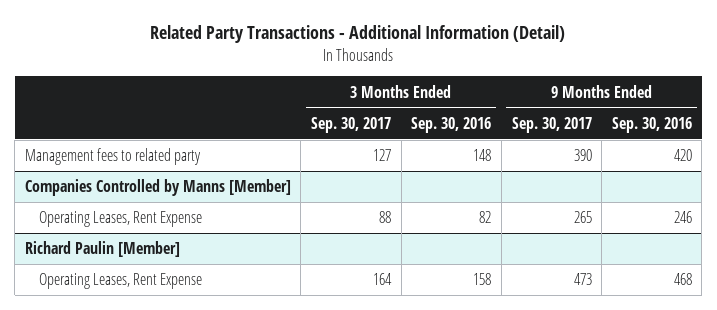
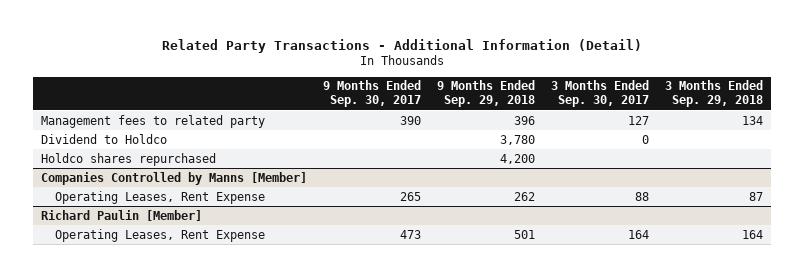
[411,116,492,133] Sep. 30, 2016 -> none
[611,116,692,133] Sep. 30, 2016 -> none
none -> [436,80,535,108] 9 Months Ended Sep. 29, 2018
none -> [665,80,764,108] 3 Months Ended Sep. 29, 2018
none -> [40,133,167,144] Dividend to Holdco
none -> [40,152,216,166] Holdco shares repurchased

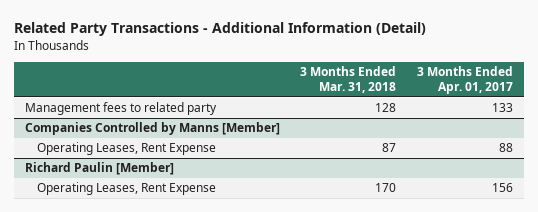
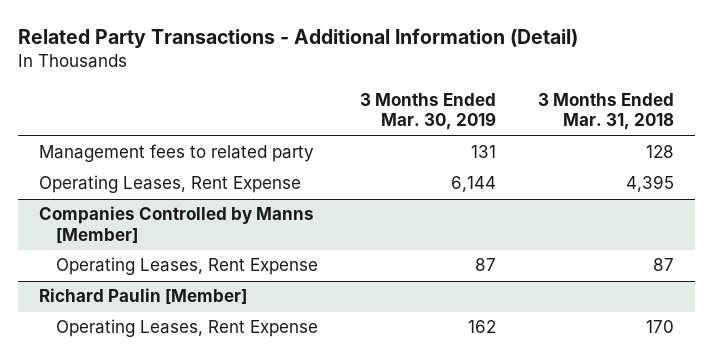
[417,66,514,94] 3 Months Ended Apr. 01, 2017 -> none
none -> [359,92,496,131] 3 Months Ended Mar. 30, 2019
none -> [39,175,302,194] Operating Leases, Rent Expense

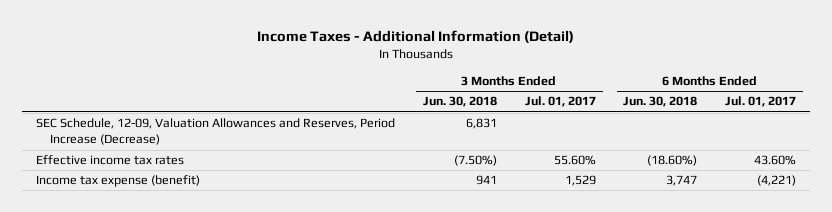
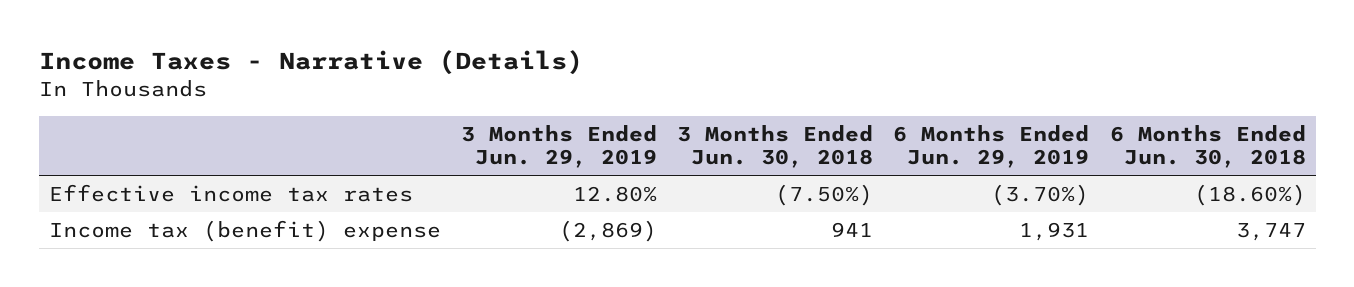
[257,30,575,44] Income Taxes - Additional Information (Detail) -> [38,50,583,76] Income Taxes - Narrative (Details)
[524,96,596,108] Jul. 01, 2017 -> none
[725,96,797,108] Jul. 01, 2017 -> none
none -> [461,124,658,169] 3 Months Ended Jun. 29, 2019
none -> [893,124,1090,169] 6 Months Ended Jun. 29, 2019
[36,118,396,146] SEC Schedule, 12-09, Valuation Allowances and Reserves, Period Increase (Decrease) -> none
[36,175,201,188] Income tax expense (benefit) -> [48,219,441,242] Income tax (benefit) expense

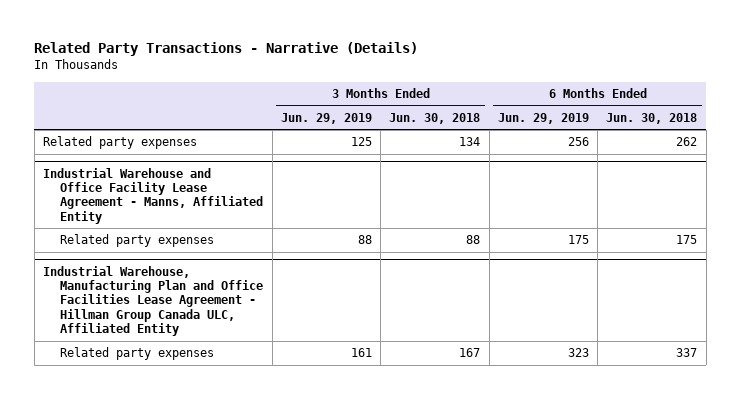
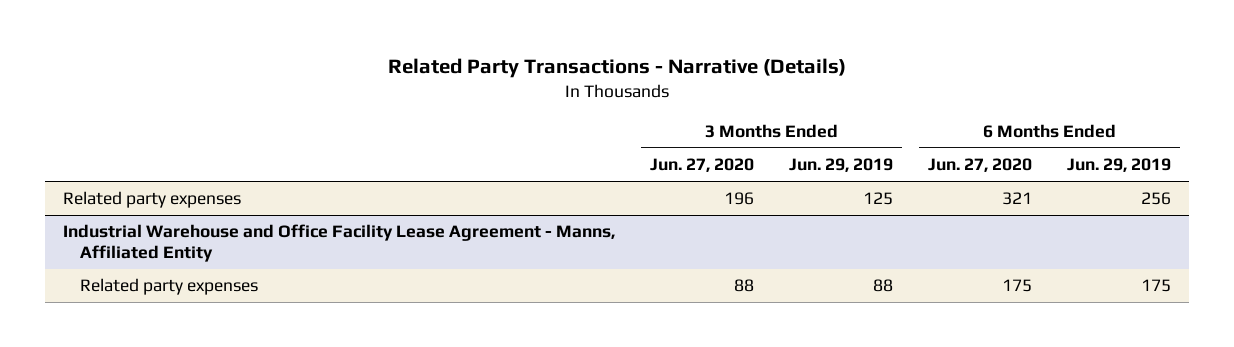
[389,112,481,124] Jun. 30, 2018 -> none
[606,112,698,124] Jun. 30, 2018 -> none
none -> [650,158,755,173] Jun. 27, 2020
none -> [928,158,1033,173] Jun. 27, 2020
[42,265,264,337] Industrial Warehouse, Manufacturing Plan and Office Facilities Lease Agreement - Hillman Group Canada ULC, Affiliated Entity -> none
[60,347,215,361] Related party expenses -> none

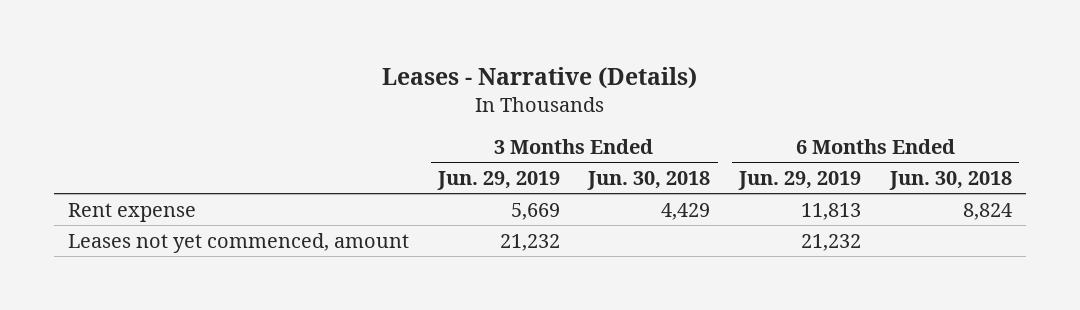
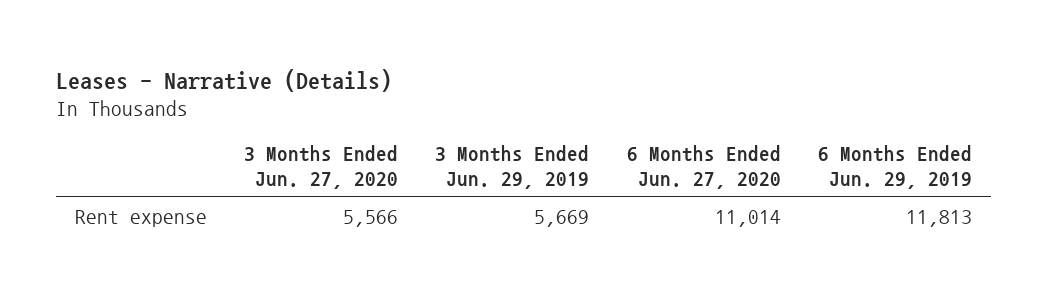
[587,171,711,191] Jun. 30, 2018 -> none
[888,171,1012,191] Jun. 30, 2018 -> none
none -> [244,145,399,189] 3 Months Ended Jun. 27, 2020
none -> [626,145,781,189] 6 Months Ended Jun. 27, 2020
[68,232,410,253] Leases not yet commenced, amount -> none

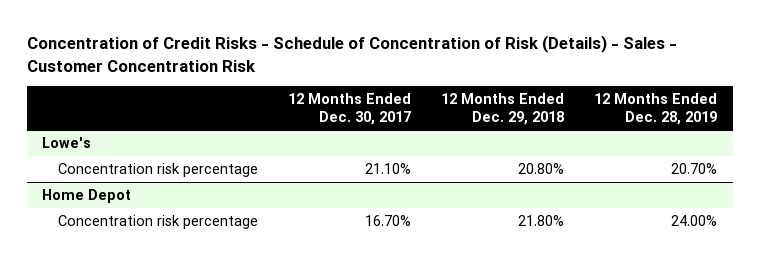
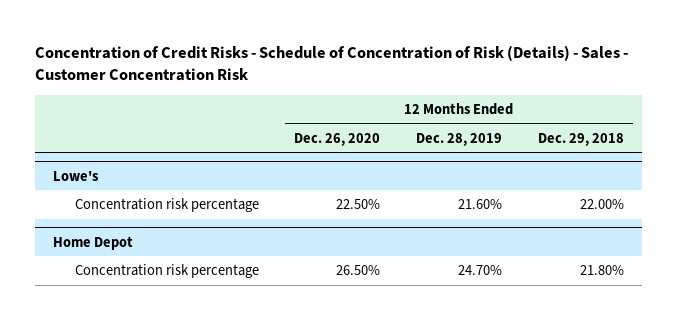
[287,93,411,125] 12 Months Ended Dec. 30, 2017 -> none
none -> [294,132,381,146] Dec. 26, 2020
[518,163,565,175] 20.80% -> [579,199,624,210] 22.00%
[671,163,718,175] 20.70% -> [457,199,502,210] 21.60%
[671,215,718,227] 24.00% -> [457,265,502,276] 24.70%

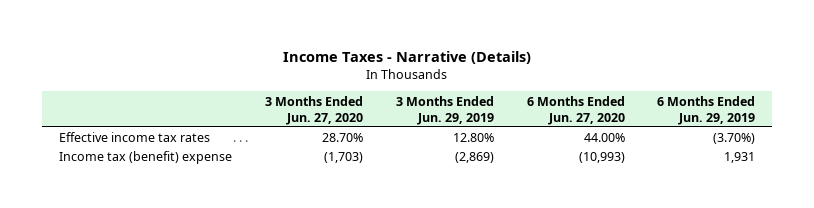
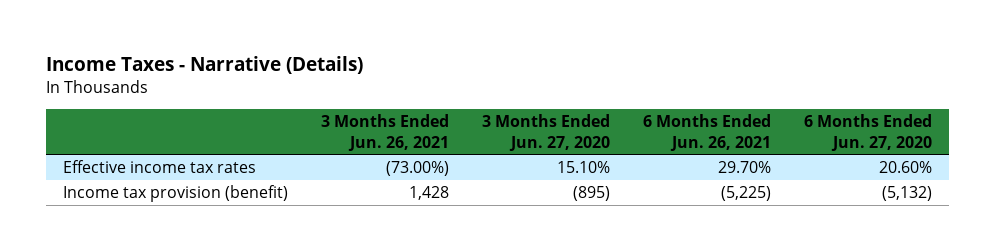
[395,95,494,125] 3 Months Ended Jun. 29, 2019 -> none
[657,95,756,125] 6 Months Ended Jun. 29, 2019 -> none
none -> [320,114,449,151] 3 Months Ended Jun. 26, 2021
none -> [643,114,772,151] 6 Months Ended Jun. 26, 2021
[321,133,363,143] 28.70% -> [557,161,611,174] 15.10%
[583,133,625,143] 44.00% -> [879,161,933,174] 20.60%
[58,151,232,165] Income tax (benefit) expense -> [62,185,288,203] Income tax provision (benefit)
[323,152,363,164] (1,703) -> [573,186,611,202] (895)
[578,152,625,164] (10,993) -> [882,186,933,202] (5,132)

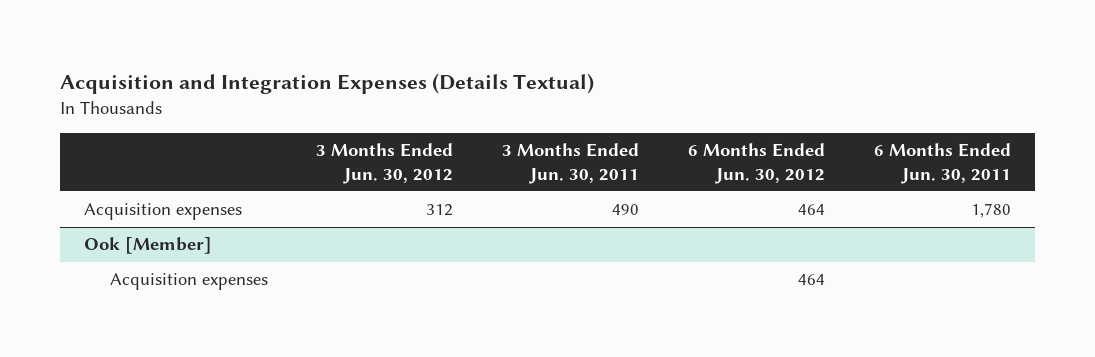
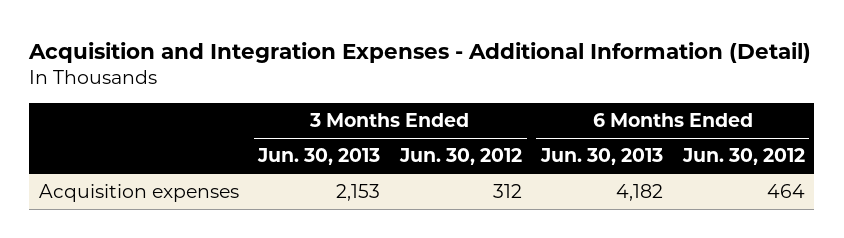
[59,72,594,94] Acquisition and Integration Expenses (Details Textual) -> [28,41,812,63] Acquisition and Integration Expenses - Additional Information (Detail)
[502,143,640,184] 3 Months Ended Jun. 30, 2011 -> none
[873,143,1011,184] 6 Months Ended Jun. 30, 2011 -> none
none -> [257,148,381,166] Jun. 30, 2013
none -> [540,148,664,166] Jun. 30, 2013
[84,237,213,255] Ook [Member] -> none
[109,273,268,291] Acquisition expenses -> none

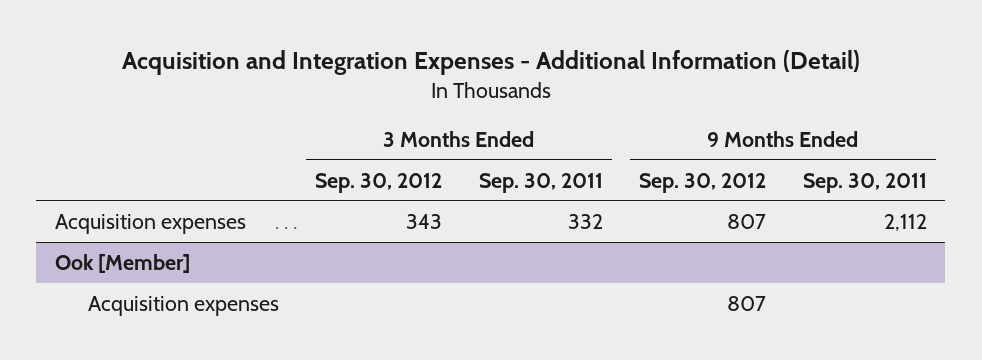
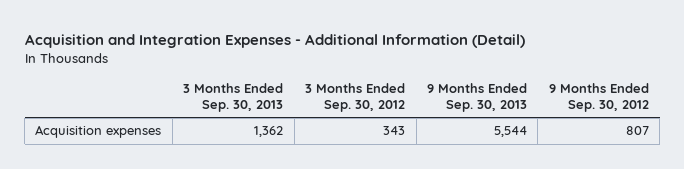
[478,172,603,193] Sep. 30, 2011 -> none
[802,172,927,193] Sep. 30, 2011 -> none
none -> [183,83,284,113] 3 Months Ended Sep. 30, 2013
none -> [426,83,527,113] 9 Months Ended Sep. 30, 2013
[54,253,190,273] Ook [Member] -> none
[87,295,279,316] Acquisition expenses -> none

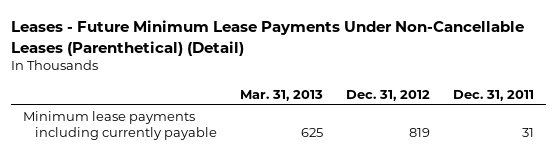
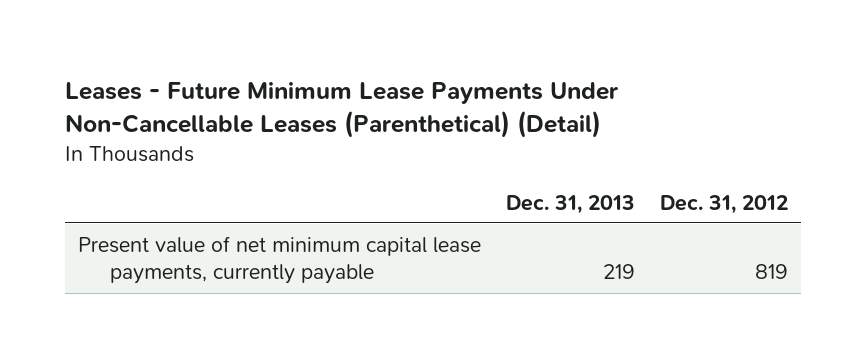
[239,89,323,101] Mar. 31, 2013 -> none
[452,89,534,101] Dec. 31, 2011 -> none
none -> [506,194,636,214] Dec. 31, 2013
[22,111,217,141] Minimum lease payments including currently payable -> [77,235,481,285] Present value of net minimum capital lease payments, currently payable

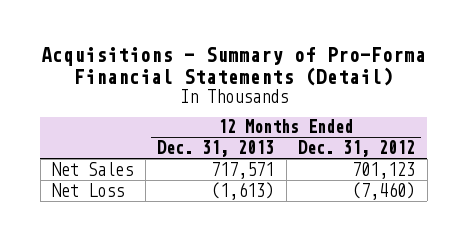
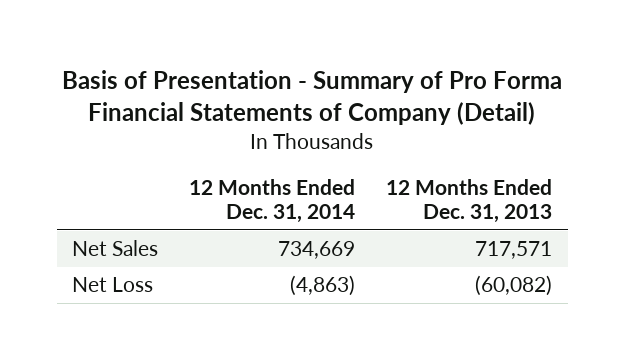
[40,46,426,86] Acquisitions - Summary of Pro-Forma Financial Statements (Detail) -> [62,69,563,126] Basis of Presentation - Summary of Pro Forma Financial Statements of Company (Detail)
[298,140,416,158] Dec. 31, 2012 -> none
none -> [189,179,356,224] 12 Months Ended Dec. 31, 2014
[211,181,275,200] (1,613) -> [475,275,553,297] (60,082)

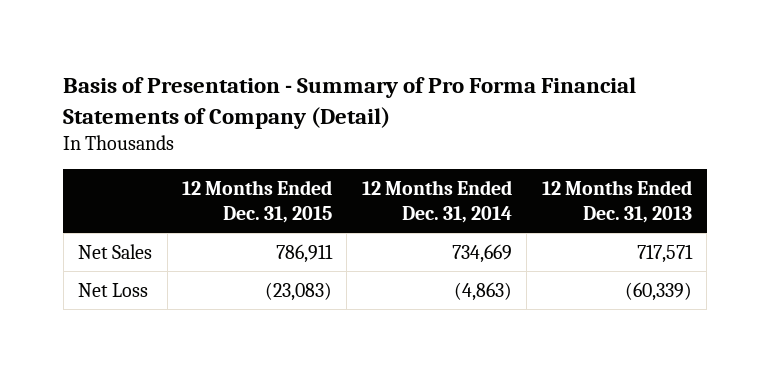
none -> [181,180,332,223] 12 Months Ended Dec. 31, 2015
[475,275,553,297] (60,082) -> [624,281,692,301] (60,339)

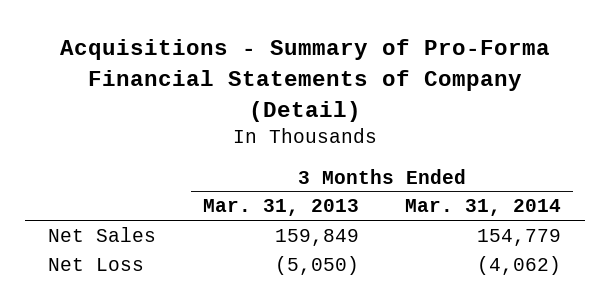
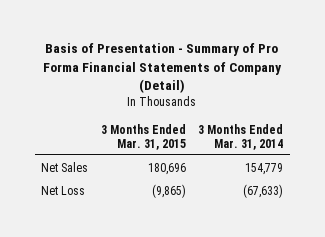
[59,39,550,122] Acquisitions - Summary of Pro-Forma Financial Statements of Company (Detail) -> [43,43,283,94] Basis of Presentation - Summary of Pro Forma Financial Statements of Company (Detail)
[202,199,359,217] Mar. 31, 2013 -> none
none -> [100,123,186,150] 3 Months Ended Mar. 31, 2015
[477,255,562,275] (4,062) -> [243,183,284,198] (67,633)

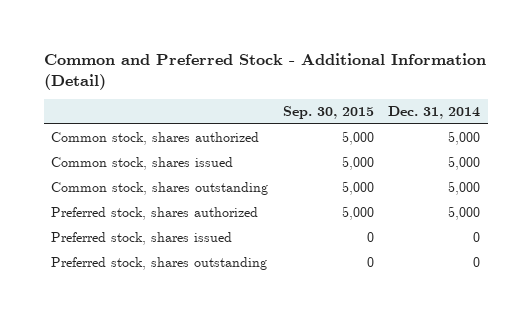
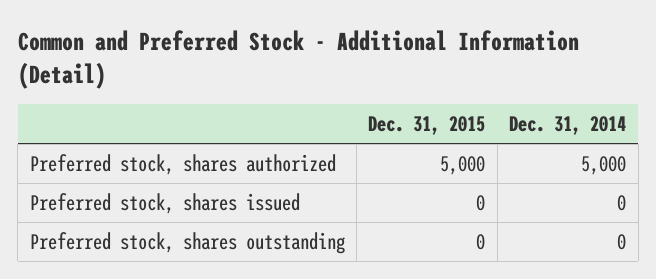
[282,106,374,120] Sep. 30, 2015 -> none
none -> [368,116,486,136] Dec. 31, 2015
[51,132,260,146] Common stock, shares authorized -> none
[51,157,234,171] Common stock, shares issued -> none
[51,182,269,196] Common stock, shares outstanding -> none

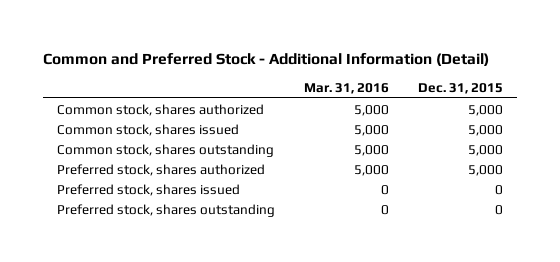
[509,116,627,136] Dec. 31, 2014 -> none
none -> [303,82,389,94] Mar. 31, 2016
none -> [57,103,265,116] Common stock, shares authorized
none -> [57,123,240,136] Common stock, shares issued
none -> [57,143,275,157] Common stock, shares outstanding

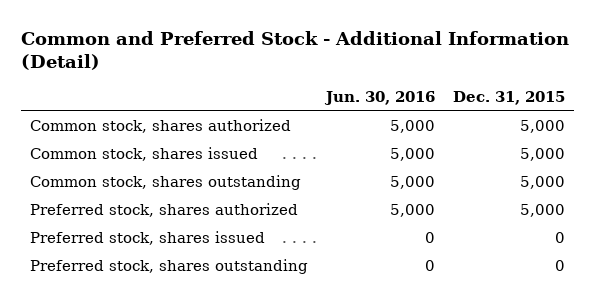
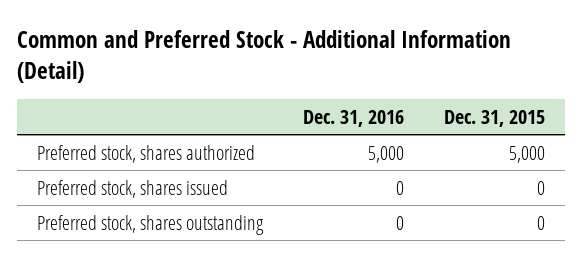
[324,91,436,106] Jun. 30, 2016 -> none
none -> [302,109,404,127] Dec. 31, 2016
[30,119,292,134] Common stock, shares authorized -> none
[30,147,259,162] Common stock, shares issued -> none
[30,175,302,191] Common stock, shares outstanding -> none

